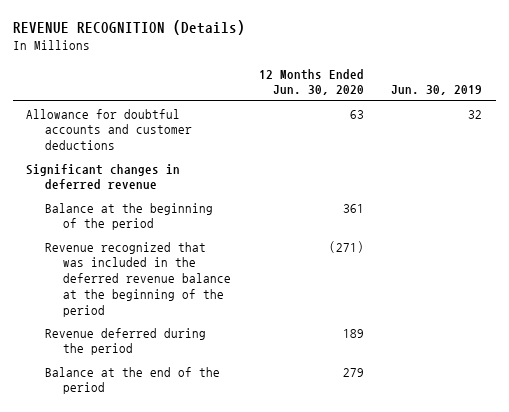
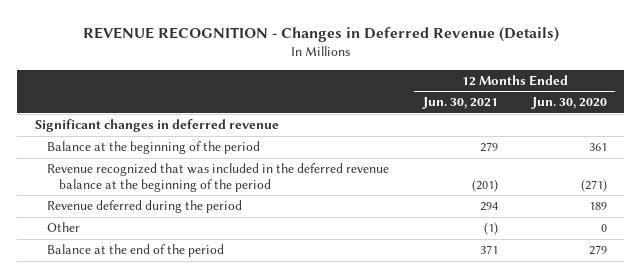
[12,20,245,36] REVENUE RECOGNITION (Details) -> [82,27,559,43] REVENUE RECOGNITION - Changes in Deferred Revenue (Details)
[391,85,483,96] Jun. 30, 2019 -> none
none -> [421,97,498,110] Jun. 30, 2021
[26,108,192,151] Allowance for doubtful accounts and customer deductions -> none
none -> [46,222,80,233] Other

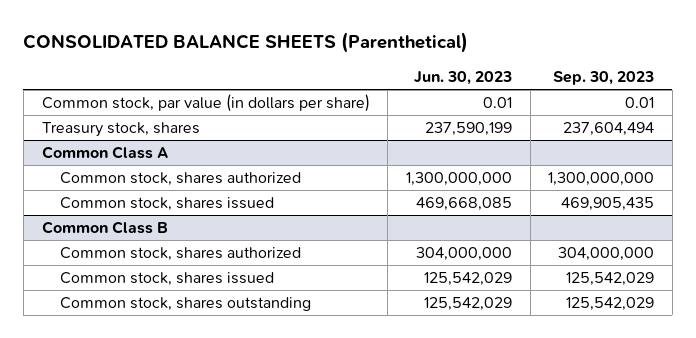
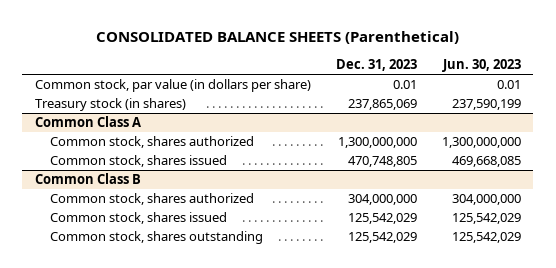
[553,71,655,86] Sep. 30, 2023 -> none
none -> [335,59,417,72] Dec. 31, 2023
[41,122,200,138] Treasury stock, shares -> [34,98,186,112] Treasury stock (in shares)

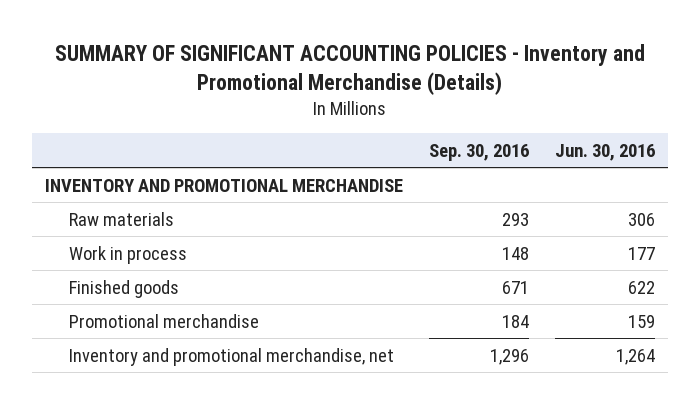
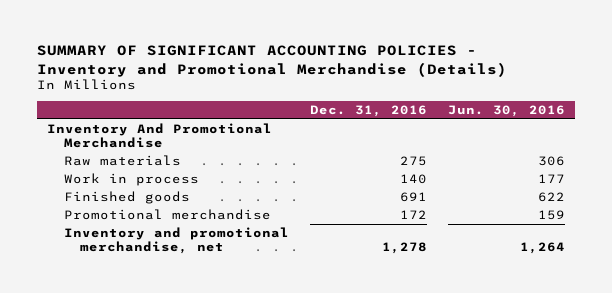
[428,143,529,161] Sep. 30, 2016 -> none
none -> [309,105,427,118] Dec. 31, 2016
[44,178,403,192] INVENTORY AND PROMOTIONAL MERCHANDISE -> [47,122,273,149] Inventory And Promotional Merchandise

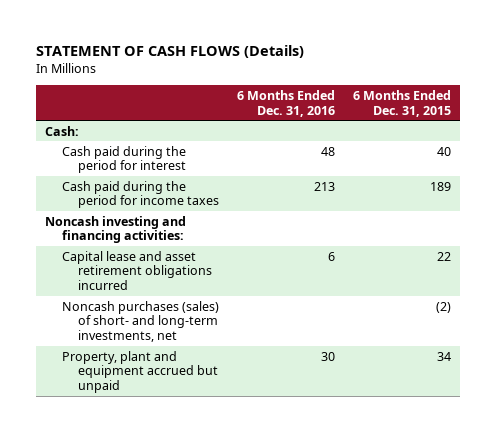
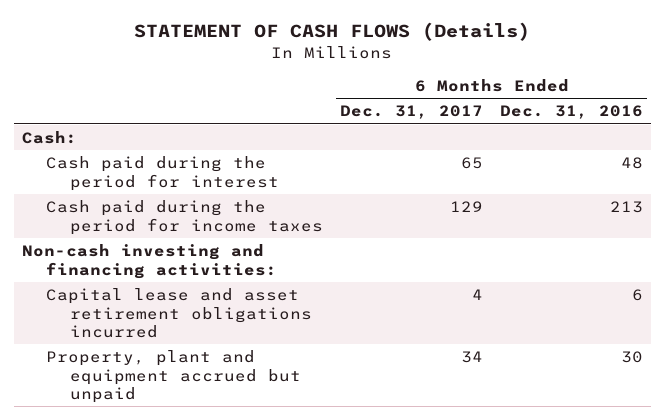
[352,90,451,117] 6 Months Ended Dec. 31, 2015 -> none
none -> [340,105,484,120] Dec. 31, 2017
[44,215,186,244] Noncash investing and financing activities: -> [21,243,278,279] Non-cash investing and financing activities:
[61,300,219,343] Noncash purchases (sales) of short- and long-term investments, net -> none

